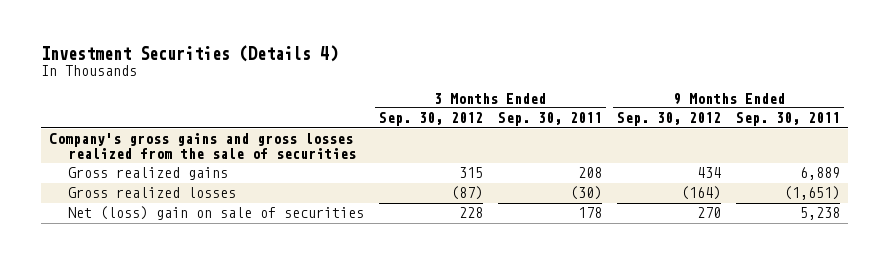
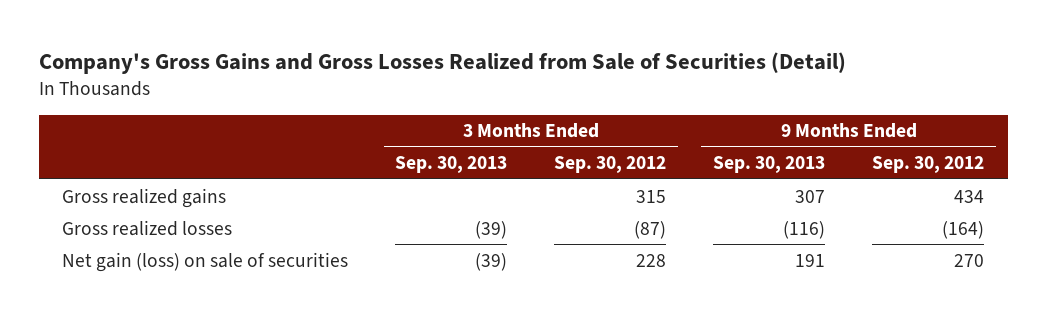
[41,45,339,63] Investment Securities (Details 4) -> [38,52,846,75] Company's Gross Gains and Gross Losses Realized from Sale of Securities (Detail)
[497,112,602,127] Sep. 30, 2011 -> none
[736,112,841,127] Sep. 30, 2011 -> none
none -> [395,156,508,174] Sep. 30, 2013
none -> [713,156,826,174] Sep. 30, 2013
[48,133,356,159] Company's gross gains and gross losses realized from the sale of securities -> none
[67,206,364,221] Net (loss) gain on sale of securities -> [62,251,349,272] Net gain (loss) on sale of securities

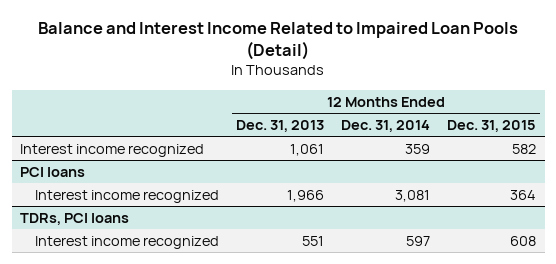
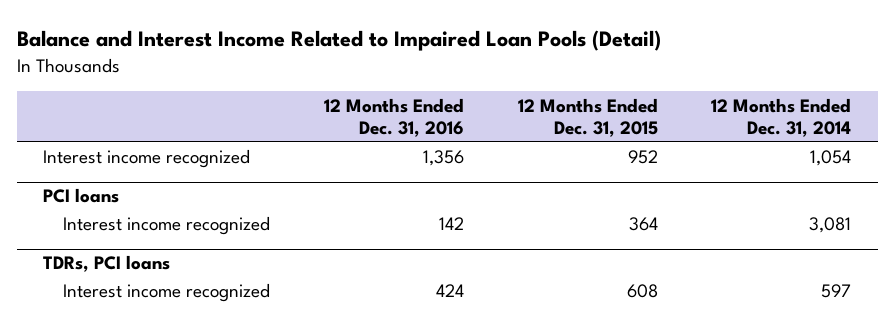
[236,120,325,133] Dec. 31, 2013 -> none
none -> [324,97,465,137] 12 Months Ended Dec. 31, 2016
[405,143,431,154] 359 -> [810,150,852,167] 1,054
[512,143,537,154] 582 -> [627,150,658,165] 952

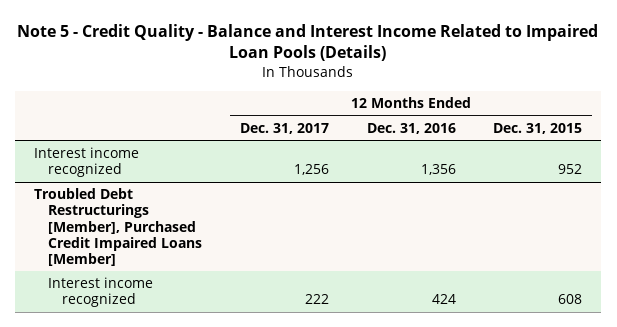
[16,30,661,52] Balance and Interest Income Related to Impaired Loan Pools (Detail) -> [17,23,599,62] Note 5 - Credit Quality - Balance and Interest Income Related to Impaired Loan Pools (Details)
[711,97,852,137] 12 Months Ended Dec. 31, 2014 -> none
none -> [239,122,329,134] Dec. 31, 2017
[43,188,120,204] PCI loans -> none
[63,216,271,236] Interest income recognized -> none
[43,255,171,273] TDRs, PCI loans -> none
none -> [34,188,203,266] Troubled Debt Restructurings [Member], Purchased Credit Impaired Loans [Member]

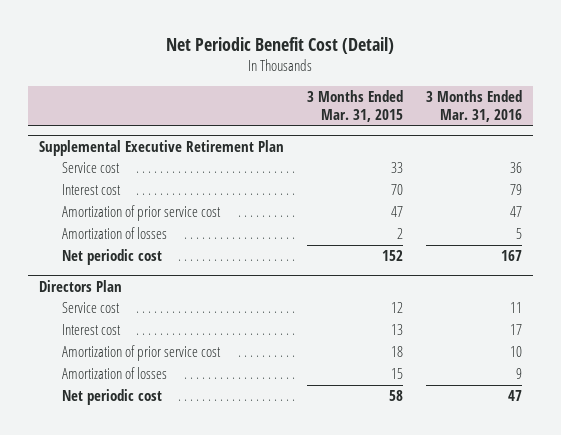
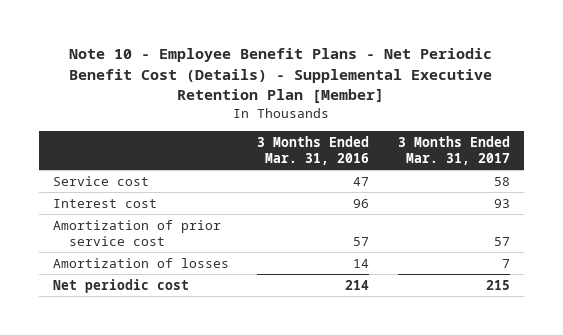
[166,36,395,54] Net Periodic Benefit Cost (Detail) -> [69,48,493,104] Note 10 - Employee Benefit Plans - Net Periodic Benefit Cost (Details) - Supplemental Executive Retention Plan [Member]
[306,90,403,123] 3 Months Ended Mar. 31, 2015 -> none
none -> [397,135,510,165] 3 Months Ended Mar. 31, 2017
[39,140,285,157] Supplemental Executive Retirement Plan -> none
[39,280,123,293] Directors Plan -> none
[61,302,120,314] Service cost -> none
[61,324,121,336] Interest cost -> none
[61,345,221,362] Amortization of prior service cost -> none
[61,367,167,380] Amortization of losses -> none
[61,389,162,406] Net periodic cost -> none
[509,162,522,174] 36 -> [353,176,370,186] 47
[509,184,522,196] 79 -> [353,198,370,208] 96
[509,206,522,218] 47 -> [353,236,370,246] 57
[515,228,522,240] 5 -> [353,258,370,268] 14
[500,250,522,262] 167 -> [345,279,370,290] 214

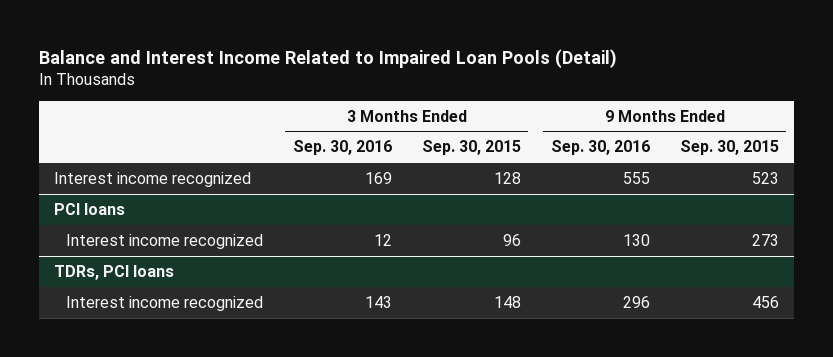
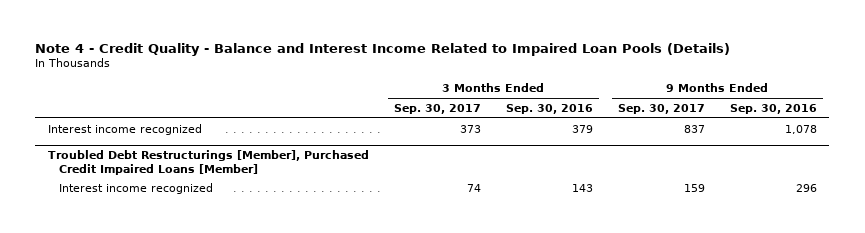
[38,48,617,68] Balance and Interest Income Related to Impaired Loan Pools (Detail) -> [35,42,731,56] Note 4 - Credit Quality - Balance and Interest Income Related to Impaired Loan Pools (Details)
[421,140,521,156] Sep. 30, 2015 -> none
[679,140,779,156] Sep. 30, 2015 -> none
none -> [393,103,481,114] Sep. 30, 2017
none -> [617,103,705,114] Sep. 30, 2017
[53,203,125,216] PCI loans -> none
[65,234,263,250] Interest income recognized -> none
[53,265,174,281] TDRs, PCI loans -> none
[364,172,392,185] 169 -> [571,124,593,133] 379
[622,172,650,185] 555 -> [784,124,817,134] 1,078
none -> [47,150,369,175] Troubled Debt Restructurings [Member], Purchased Credit Impaired Loans [Member]

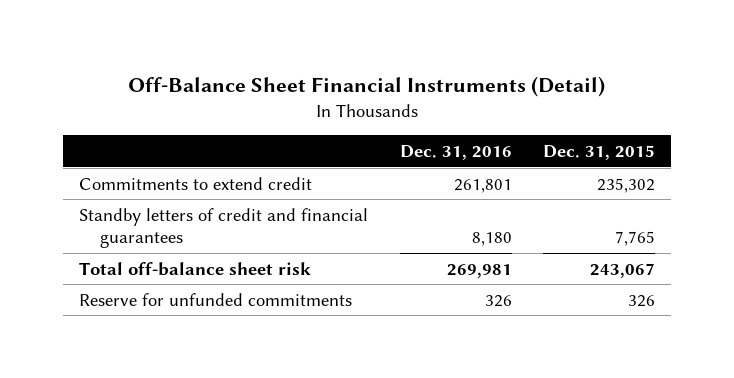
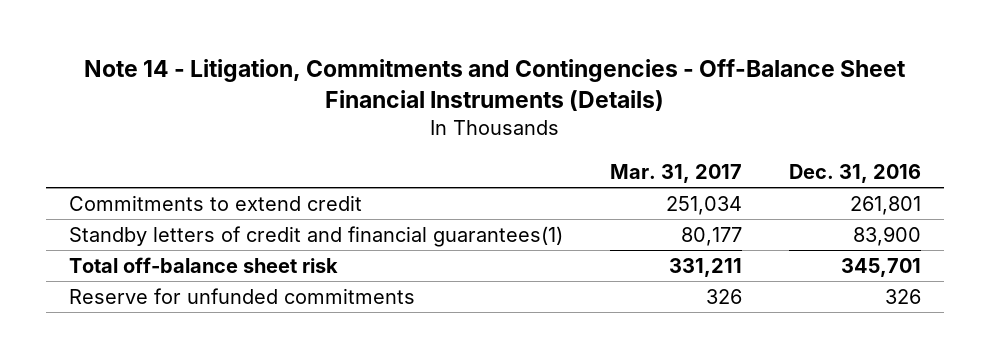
[128,75,606,97] Off-Balance Sheet Financial Instruments (Detail) -> [83,58,906,112] Note 14 - Litigation, Commitments and Contingencies - Off-Balance Sheet Financial Instruments (Details)
[543,144,656,160] Dec. 31, 2015 -> none
none -> [609,163,742,183] Mar. 31, 2017
[78,207,368,249] Standby letters of credit and financial guarantees -> [68,226,563,248] Standby letters of credit and financial guarantees(1)
[471,232,512,247] 8,180 -> [852,226,921,247] 83,900
[446,263,512,278] 269,981 -> [840,258,921,278] 345,701

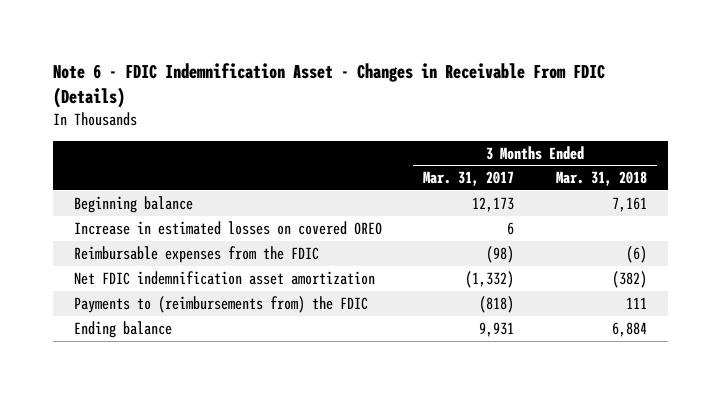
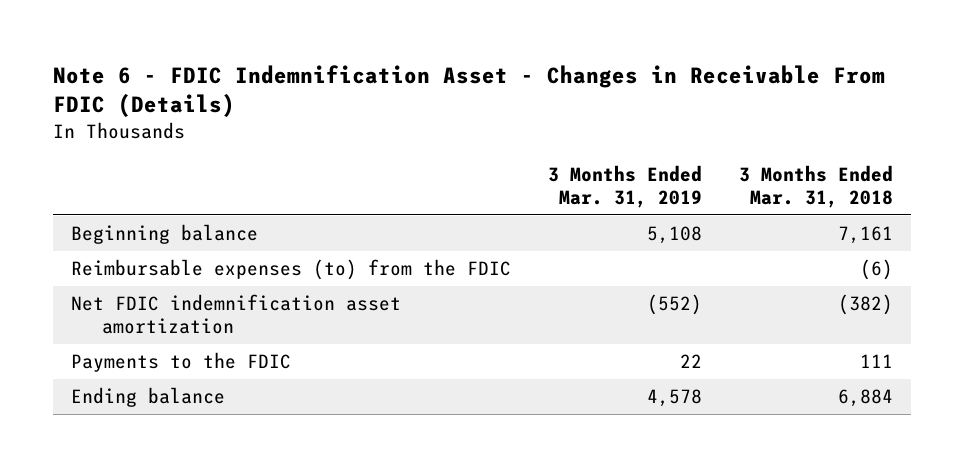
[423,171,515,187] Mar. 31, 2017 -> none
none -> [547,164,702,209] 3 Months Ended Mar. 31, 2019
[73,220,382,235] Increase in estimated losses on covered OREO -> none
[73,245,319,263] Reimbursable expenses from the FDIC -> [71,259,512,281] Reimbursable expenses (to) from the FDIC
[73,295,368,313] Payments to (reimbursements from) the FDIC -> [71,352,292,373] Payments to the FDIC

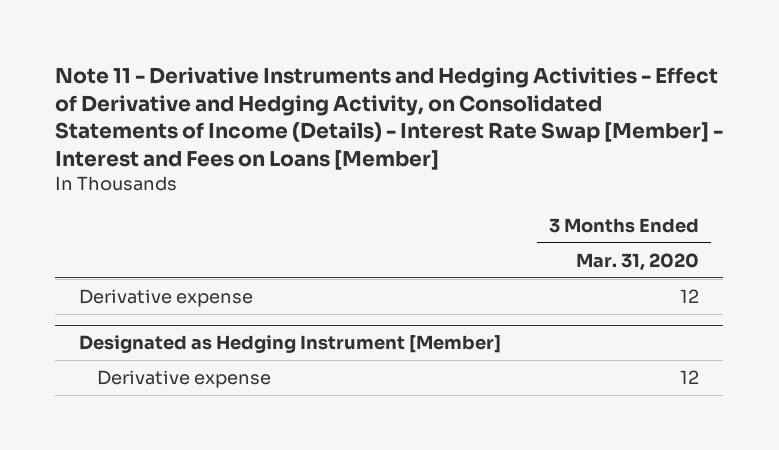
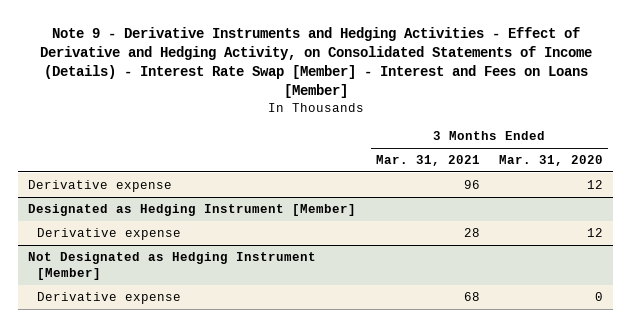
[55,67,724,171] Note 11 - Derivative Instruments and Hedging Activities - Effect of Derivative and Hedging Activity, on Consolidated Statements of Income (Details) - Interest Rate Swap [Member] - Interest and Fees on Loans [Member] -> [39,26,592,99] Note 9 - Derivative Instruments and Hedging Activities - Effect of Derivative and Hedging Activity, on Consolidated Statements of Income (Details) - Interest Rate Swap [Member] - Interest and Fees on Loans [Member]
none -> [375,155,480,167] Mar. 31, 2021
none -> [28,252,317,281] Not Designated as Hedging Instrument [Member]
none -> [37,292,182,305] Derivative expense

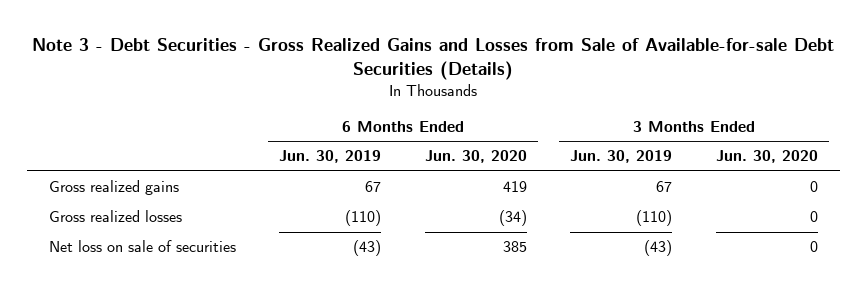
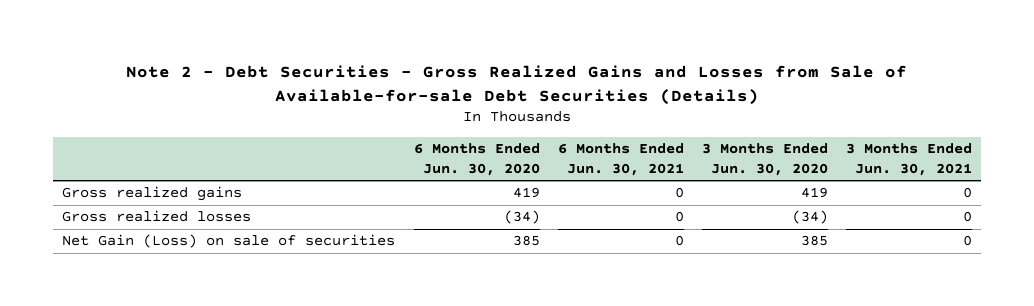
[32,38,835,81] Note 3 - Debt Securities - Gross Realized Gains and Losses from Sale of Available-for-sale Debt Securities (Details) -> [126,65,908,105] Note 2 - Debt Securities - Gross Realized Gains and Losses from Sale of Available-for-sale Debt Securities (Details)
[279,150,382,164] Jun. 30, 2019 -> none
[570,150,673,164] Jun. 30, 2019 -> none
none -> [557,143,684,176] 6 Months Ended Jun. 30, 2021
none -> [845,143,972,176] 3 Months Ended Jun. 30, 2021
[809,181,818,193] 0 -> [800,187,828,199] 419
[809,211,818,223] 0 -> [791,210,828,225] (34)
[48,240,236,253] Net loss on sale of securities -> [62,234,396,249] Net Gain (Loss) on sale of securities
[809,241,818,253] 0 -> [800,235,828,247] 385

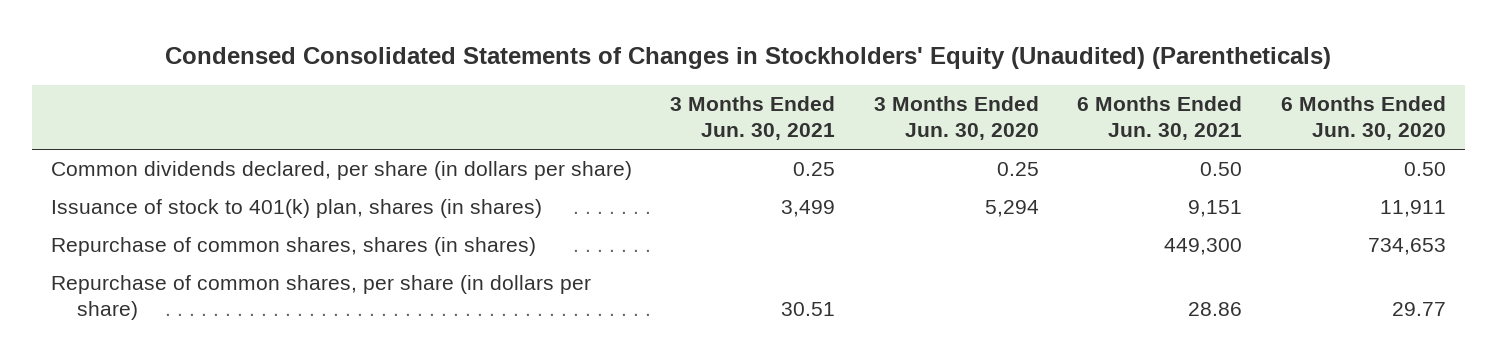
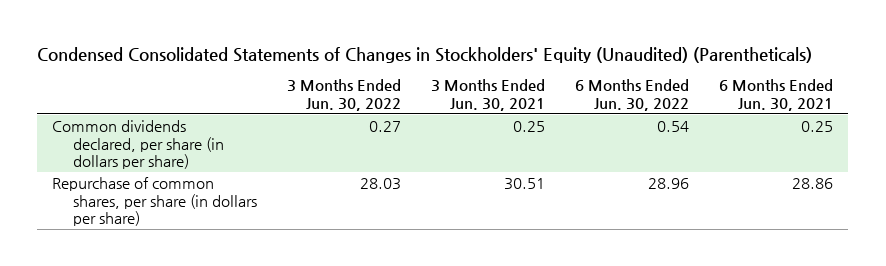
[873,96,1039,141] 3 Months Ended Jun. 30, 2020 -> none
[1280,96,1446,141] 6 Months Ended Jun. 30, 2020 -> none
none -> [286,79,401,111] 3 Months Ended Jun. 30, 2022
none -> [575,79,690,111] 6 Months Ended Jun. 30, 2022
[50,199,542,219] Issuance of stock to 401(k) plan, shares (in shares) -> none
[50,237,536,257] Repurchase of common shares, shares (in shares) -> none
[1200,162,1243,177] 0.50 -> [801,121,834,133] 0.25

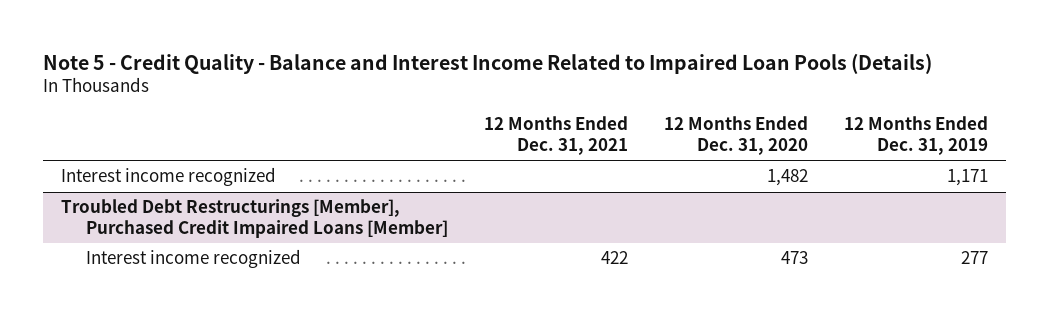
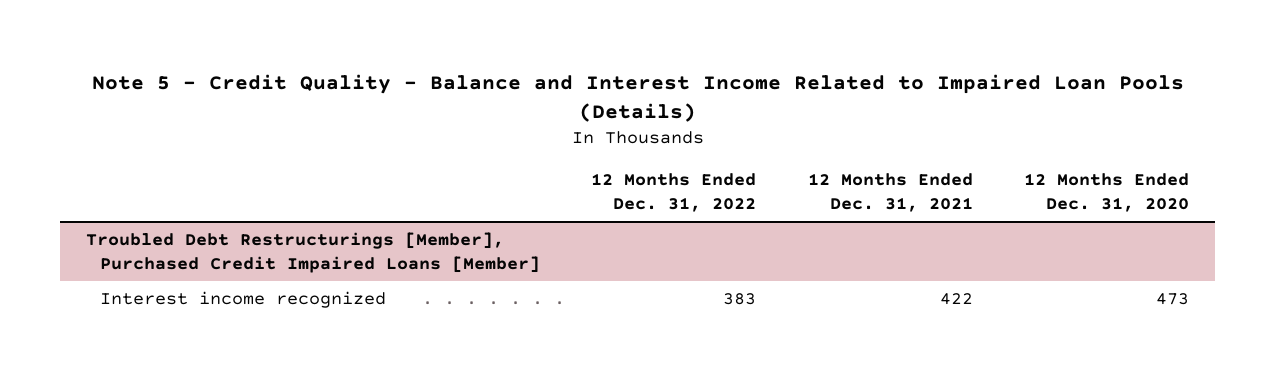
[844,116,989,155] 12 Months Ended Dec. 31, 2019 -> none
none -> [591,173,757,212] 12 Months Ended Dec. 31, 2022
[61,167,277,187] Interest income recognized -> none

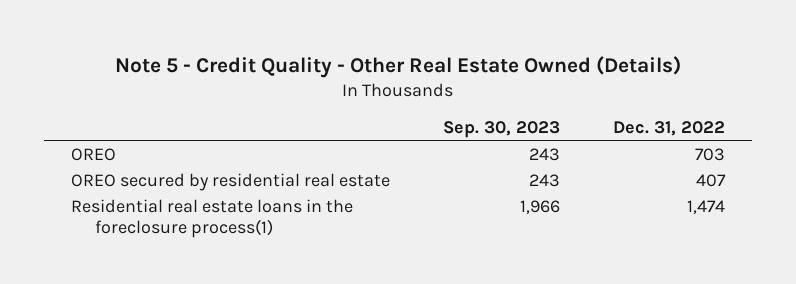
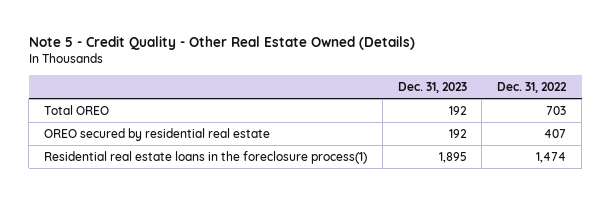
[442,120,560,138] Sep. 30, 2023 -> none
none -> [397,82,467,94] Dec. 31, 2023
[70,147,116,161] OREO -> [43,104,109,115] Total OREO

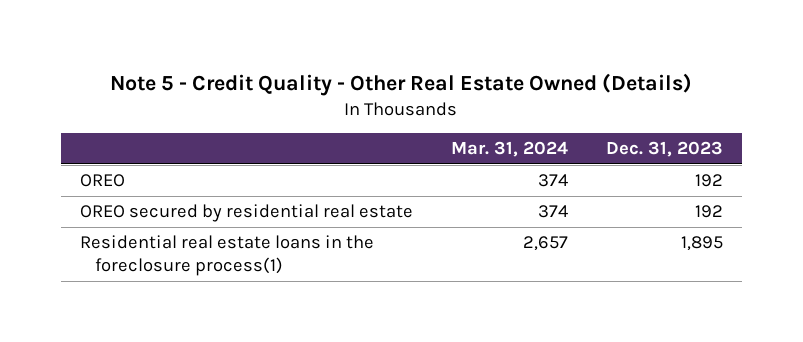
[497,82,568,94] Dec. 31, 2022 -> none
none -> [450,141,568,158] Mar. 31, 2024
[43,104,109,115] Total OREO -> [79,174,125,188] OREO

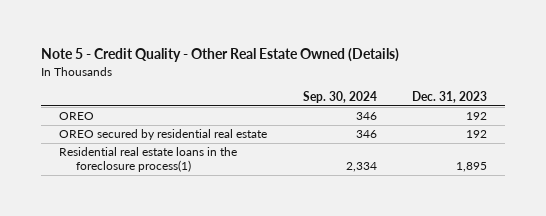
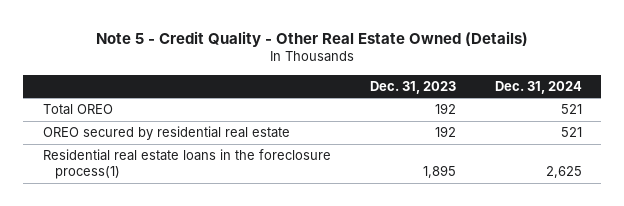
[302,91,377,104] Sep. 30, 2024 -> none
none -> [494,80,582,94] Dec. 31, 2024
[58,112,94,121] OREO -> [42,104,113,116] Total OREO

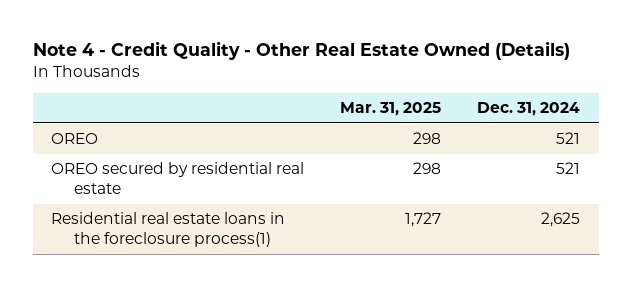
[96,30,529,47] Note 5 - Credit Quality - Other Real Estate Owned (Details) -> [32,41,570,61] Note 4 - Credit Quality - Other Real Estate Owned (Details)
[369,80,456,94] Dec. 31, 2023 -> none
none -> [340,101,442,116] Mar. 31, 2025
[42,104,113,116] Total OREO -> [50,133,98,145] OREO

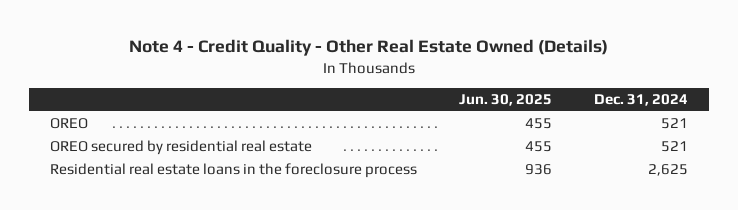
[340,101,442,116] Mar. 31, 2025 -> none
none -> [459,94,553,107] Jun. 30, 2025
[50,212,285,248] Residential real estate loans in the foreclosure process(1) -> [49,163,417,179] Residential real estate loans in the foreclosure process

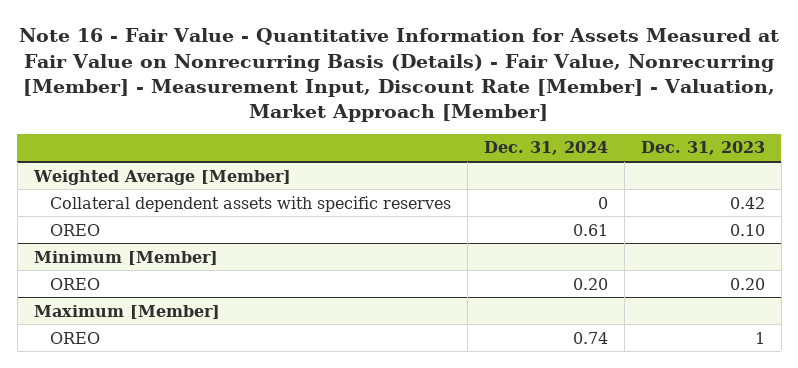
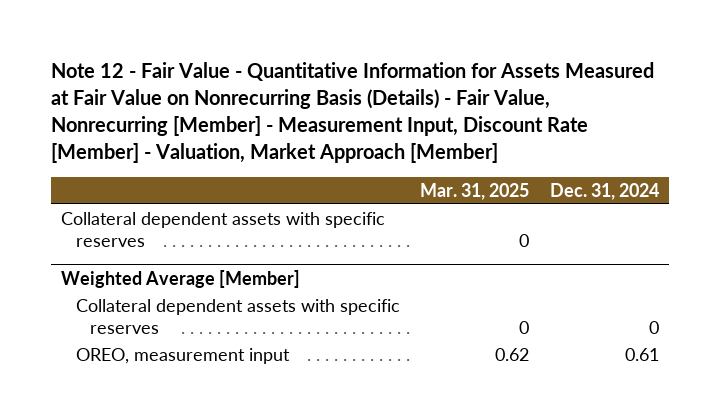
[19,28,780,122] Note 16 - Fair Value - Quantitative Information for Assets Measured at Fair Value on Nonrecurring Basis (Details) - Fair Value, Nonrecurring [Member] - Measurement Input, Discount Rate [Member] - Valuation, Market Approach [Member] -> [51,62,655,164] Note 12 - Fair Value - Quantitative Information for Assets Measured at Fair Value on Nonrecurring Basis (Details) - Fair Value, Nonrecurring [Member] - Measurement Input, Discount Rate [Member] - Valuation, Market Approach [Member]
[640,141,765,156] Dec. 31, 2023 -> none
none -> [420,182,530,200] Mar. 31, 2025
none -> [61,211,386,247] Collateral dependent assets with specific reserves
[33,250,218,265] Minimum [Member] -> none
[49,277,100,290] OREO -> none
[33,304,220,319] Maximum [Member] -> none
[49,331,100,344] OREO -> none
[49,223,100,236] OREO -> [75,347,290,364] OREO, measurement input

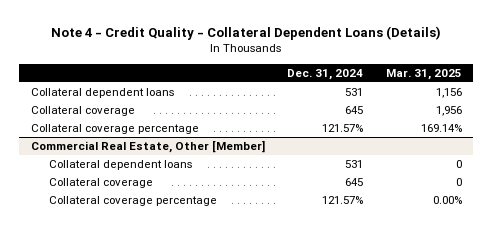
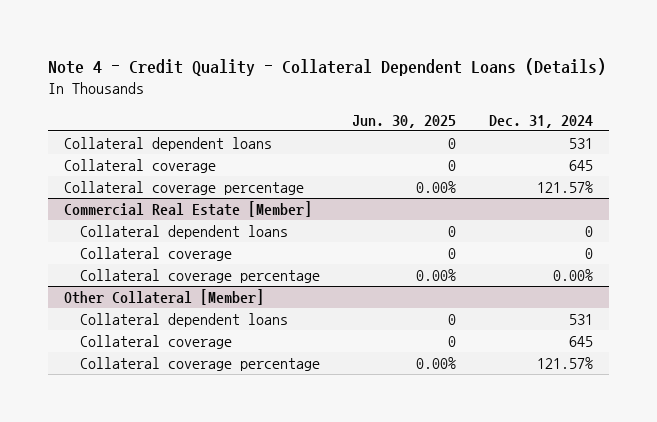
[385,68,462,80] Mar. 31, 2025 -> none
none -> [352,114,457,128] Jun. 30, 2025
[30,140,265,154] Commercial Real Estate, Other [Member] -> [64,201,313,218] Commercial Real Estate [Member]
none -> [79,225,288,240] Collateral dependent loans
none -> [79,247,232,262] Collateral coverage
none -> [79,269,320,284] Collateral coverage percentage
none -> [64,289,265,306] Other Collateral [Member]

